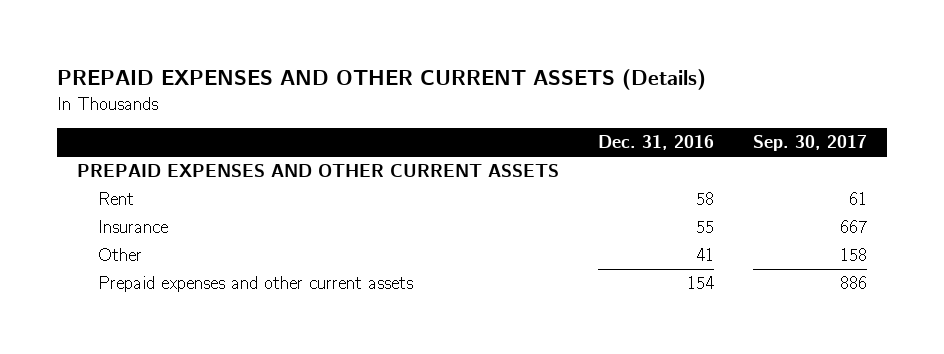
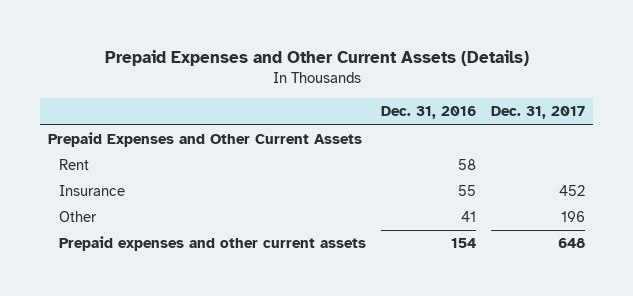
[57,69,707,91] PREPAID EXPENSES AND OTHER CURRENT ASSETS (Details) -> [104,50,529,67] Prepaid Expenses and Other Current Assets (Details)
[753,135,868,152] Sep. 30, 2017 -> none
none -> [491,106,586,120] Dec. 31, 2017
[76,164,559,178] PREPAID EXPENSES AND OTHER CURRENT ASSETS -> [47,132,362,148] Prepaid Expenses and Other Current Assets

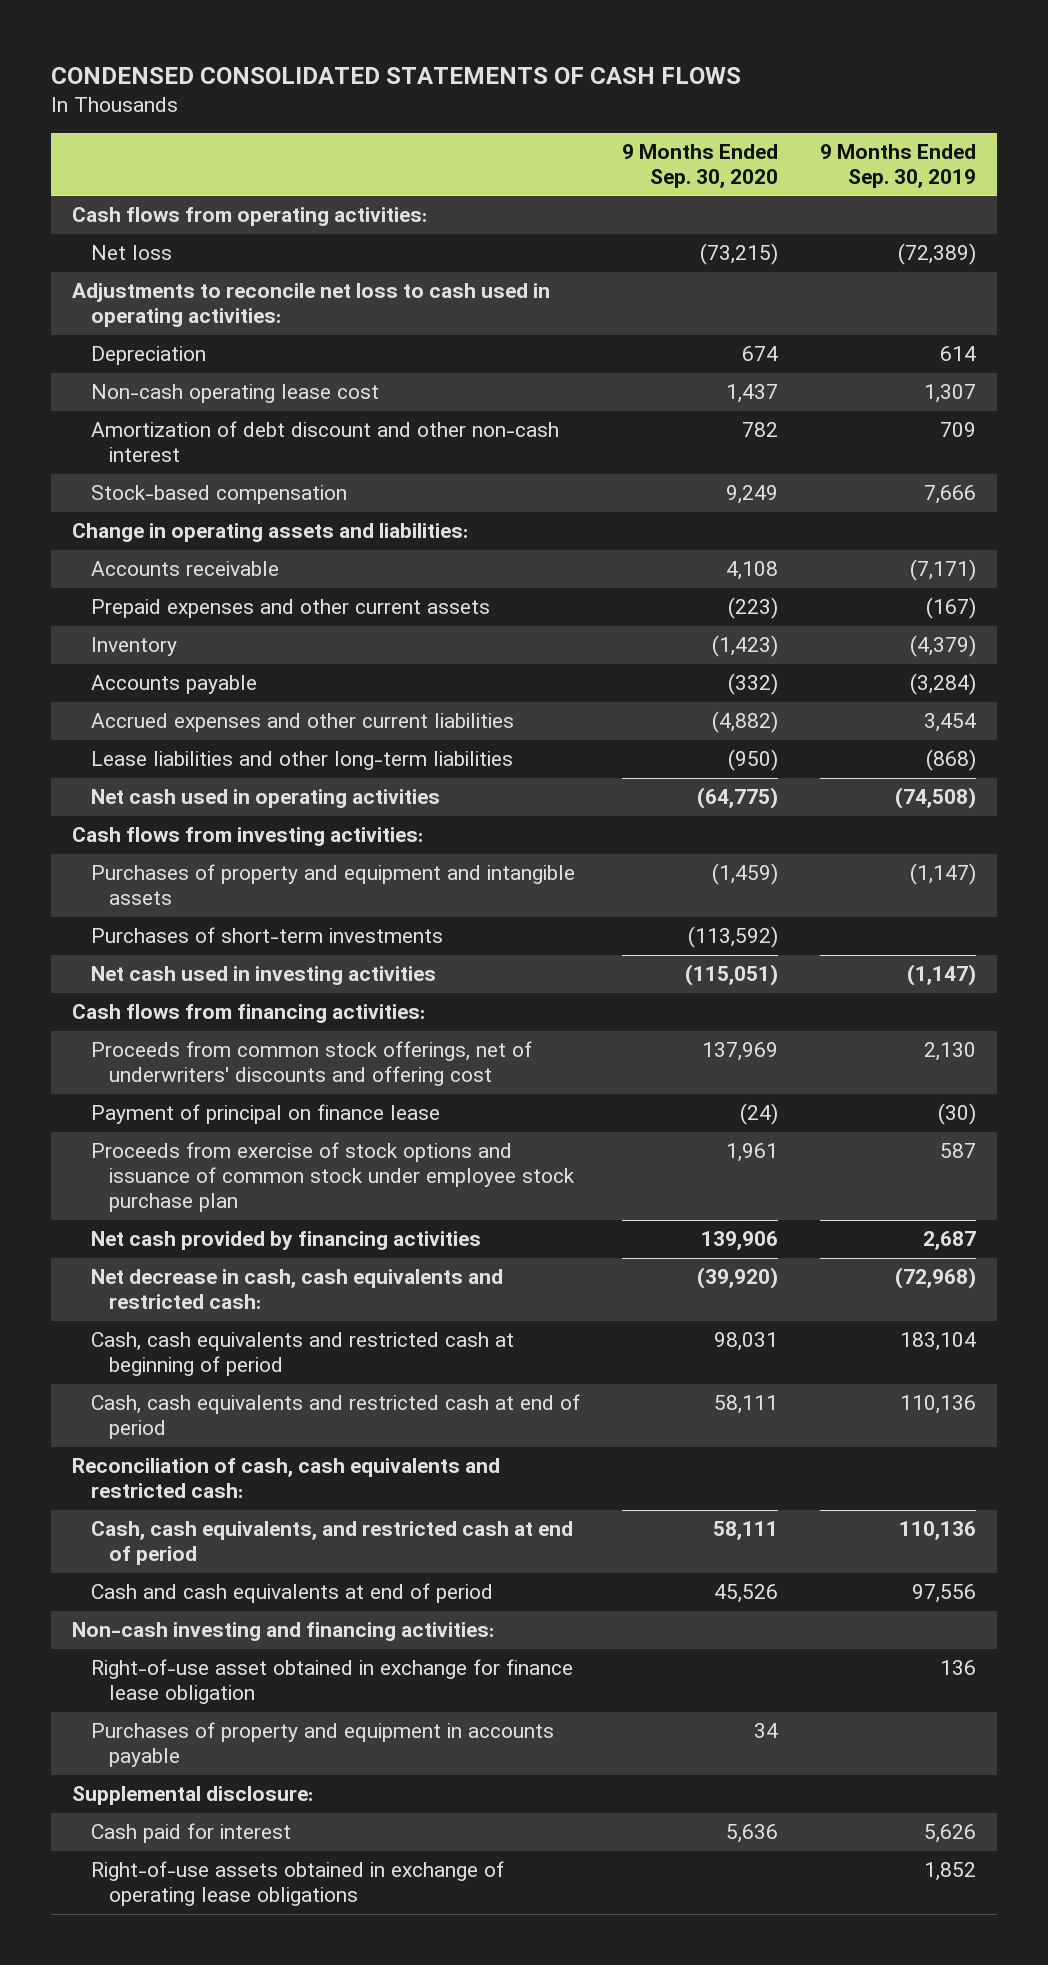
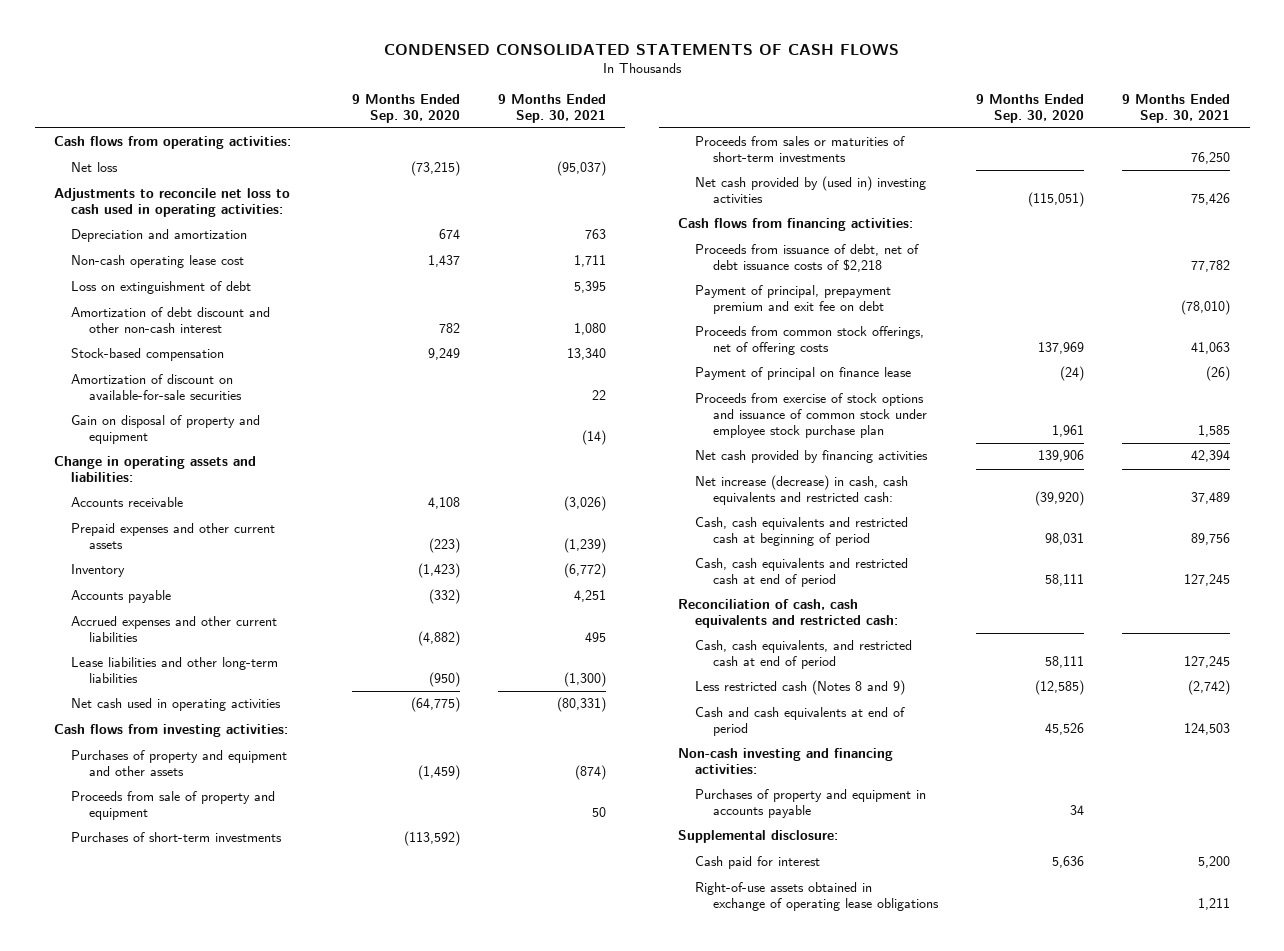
[819,143,976,188] 9 Months Ended Sep. 30, 2019 -> none
none -> [498,93,607,123] 9 Months Ended Sep. 30, 2021
[90,346,206,366] Depreciation -> [71,229,248,243] Depreciation and amortization
none -> [71,281,252,295] Loss on extinguishment of debt
none -> [71,374,243,401] Amortization of discount on available-for-sale securities
none -> [71,415,261,445] Gain on disposal of property and equipment
[90,864,575,906] Purchases of property and equipment and intangible assets -> [71,750,288,777] Purchases of property and equipment and other assets
none -> [71,791,276,821] Proceeds from sale of property and equipment
none -> [695,136,906,163] Proceeds from sales or maturities of short-term investments
[90,966,436,986] Net cash used in investing activities -> [695,176,927,204] Net cash provided by (used in) investing activities
none -> [695,244,920,273] Proceeds from issuance of debt, net of debt issuance costs of $2,218
none -> [695,285,892,315] Payment of principal, prepayment premium and exit fee on debt
[90,1041,532,1087] Proceeds from common stock offerings, net of underwriters' discounts and offering cost -> [695,326,925,356] Proceeds from common stock offerings, net of offering costs
[90,1269,503,1310] Net decrease in cash, cash equivalents and restricted cash: -> [695,475,909,506] Net increase (decrease) in cash, cash equivalents and restricted cash:
none -> [695,680,906,696] Less restricted cash (Notes 8 and 9)
[90,1659,573,1705] Right-of-use asset obtained in exchange for finance lease obligation -> none

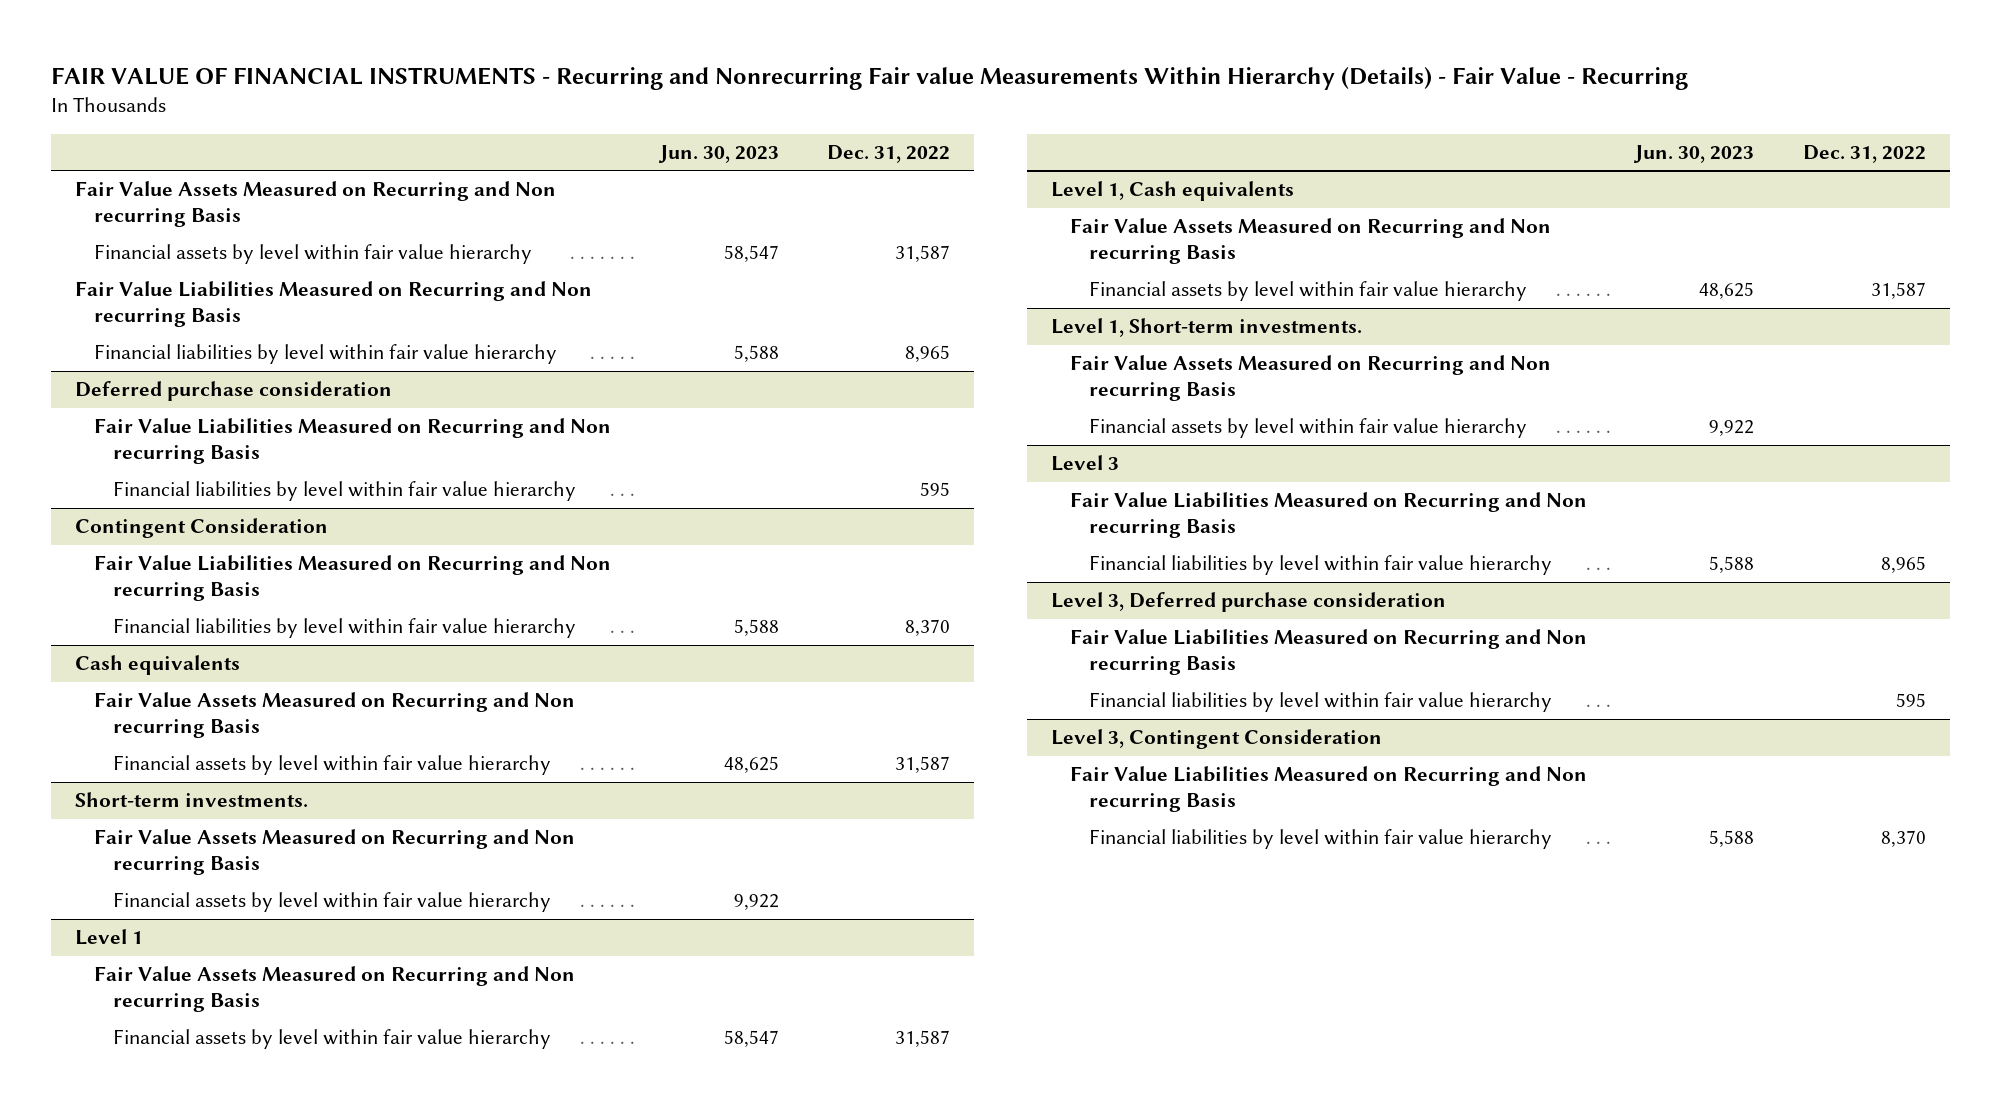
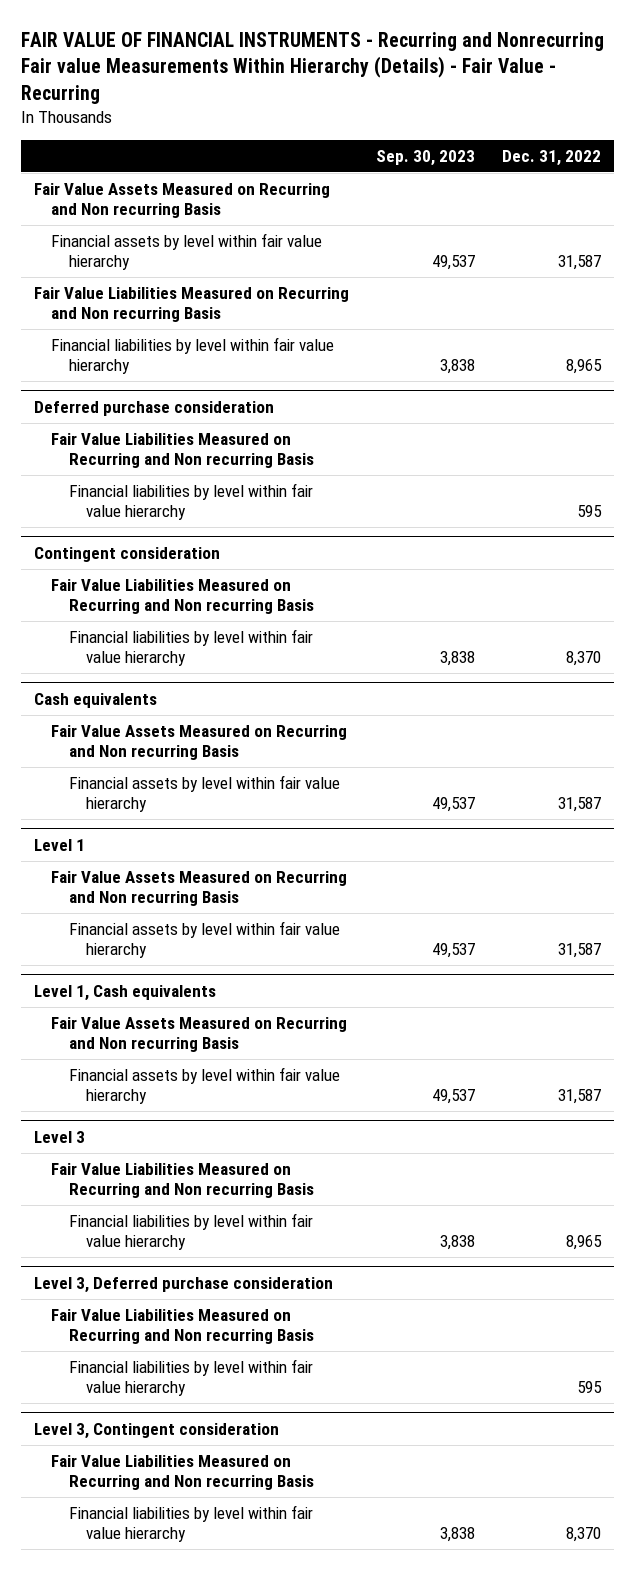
[657,144,779,163] Jun. 30, 2023 -> none
none -> [375,149,475,166] Sep. 30, 2023
[75,518,329,539] Contingent Consideration -> [34,547,221,563] Contingent consideration
[75,792,309,808] Short-term investments. -> none
[94,829,576,876] Fair Value Assets Measured on Recurring and Non recurring Basis -> none
[113,892,552,913] Financial assets by level within fair value hierarchy -> none
[1051,318,1363,338] Level 1, Short-term investments. -> none
[1069,355,1551,402] Fair Value Assets Measured on Recurring and Non recurring Basis -> none
[1088,418,1527,439] Financial assets by level within fair value hierarchy -> none
[1051,729,1383,750] Level 3, Contingent Consideration -> [34,1423,280,1440] Level 3, Contingent consideration

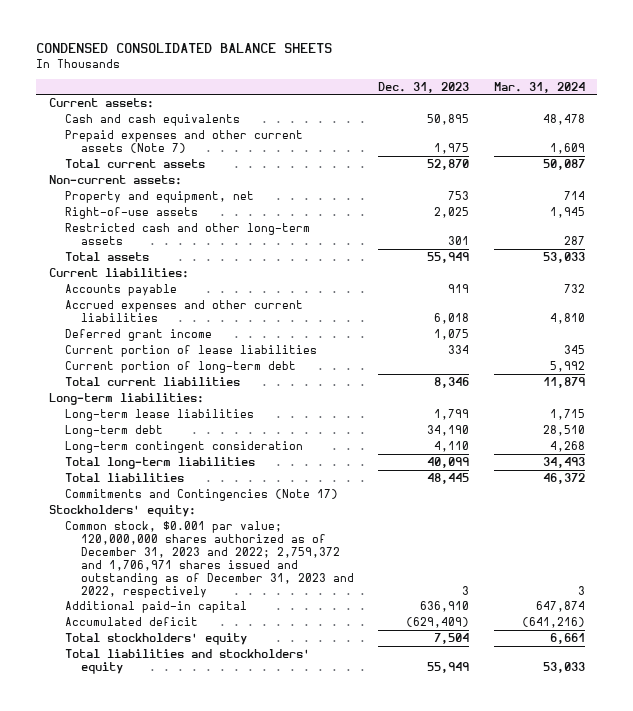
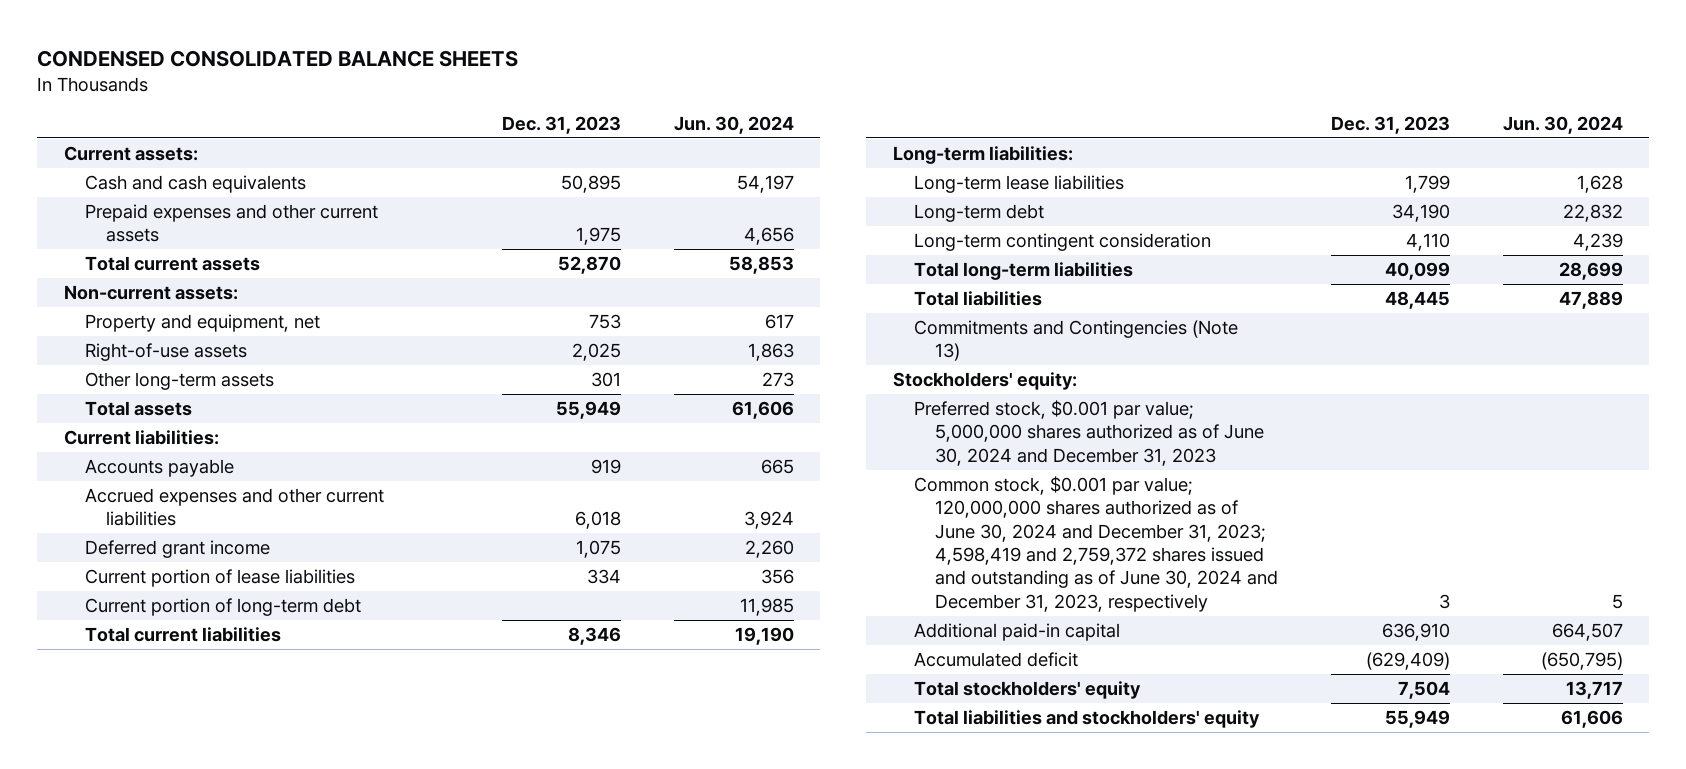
[493,81,585,93] Mar. 31, 2024 -> none
none -> [673,115,794,134] Jun. 30, 2024
[64,129,303,153] Prepaid expenses and other current assets (Note 7) -> [84,203,378,243] Prepaid expenses and other current assets
[64,222,310,245] Restricted cash and other long-term assets -> [84,371,274,390] Other long-term assets
[64,488,338,501] Commitments and Contingencies (Note 17) -> [913,319,1238,362] Commitments and Contingencies (Note 13)
none -> [913,399,1264,466] Preferred stock, $0.001 par value; 5,000,000 shares authorized as of June 30, 2024 and December 31, 2023
[64,520,354,598] Common stock, $0.001 par value; 120,000,000 shares authorized as of December 31, 2023 and 2022; 2,759,372 and 1,706,971 shares issued and outstanding as of December 31, 2023 and 2022, respectively -> [913,475,1278,612] Common stock, $0.001 par value; 120,000,000 shares authorized as of June 30, 2024 and December 31, 2023; 4,598,419 and 2,759,372 shares issued and outstanding as of June 30, 2024 and December 31, 2023, respectively

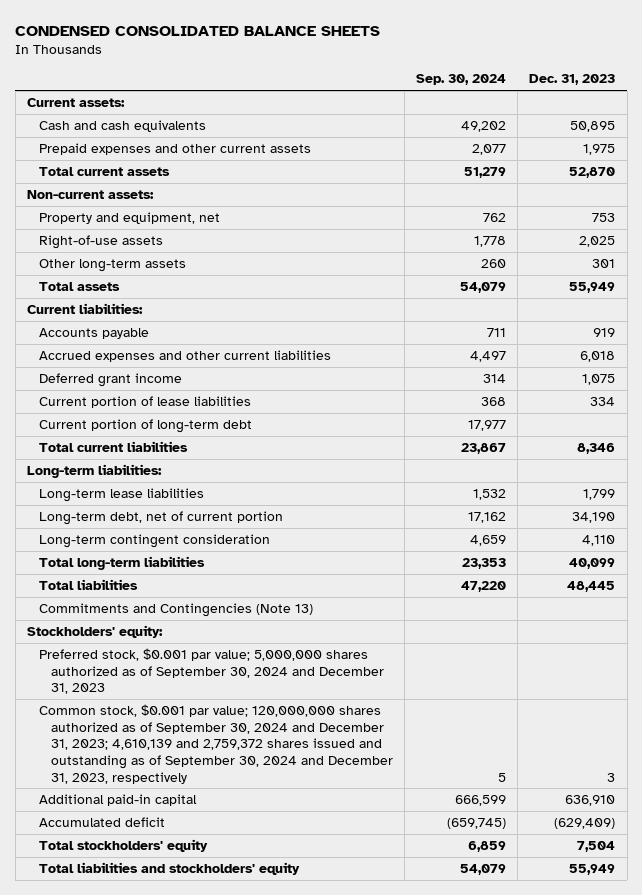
[673,115,794,134] Jun. 30, 2024 -> none
none -> [416,74,507,86] Sep. 30, 2024
[913,203,1044,222] Long-term debt -> [38,511,283,526] Long-term debt, net of current portion
[913,399,1264,466] Preferred stock, $0.001 par value; 5,000,000 shares authorized as of June 30, 2024 and December 31, 2023 -> [38,648,385,695] Preferred stock, $0.001 par value; 5,000,000 shares authorized as of September 30, 2024 and December 31, 2023
[913,475,1278,612] Common stock, $0.001 par value; 120,000,000 shares authorized as of June 30, 2024 and December 31, 2023; 4,598,419 and 2,759,372 shares issued and outstanding as of June 30, 2024 and December 31, 2023, respectively -> [38,704,394,784] Common stock, $0.001 par value; 120,000,000 shares authorized as of September 30, 2024 and December 31, 2023; 4,610,139 and 2,759,372 shares issued and outstanding as of September 30, 2024 and December 31, 2023, respectively

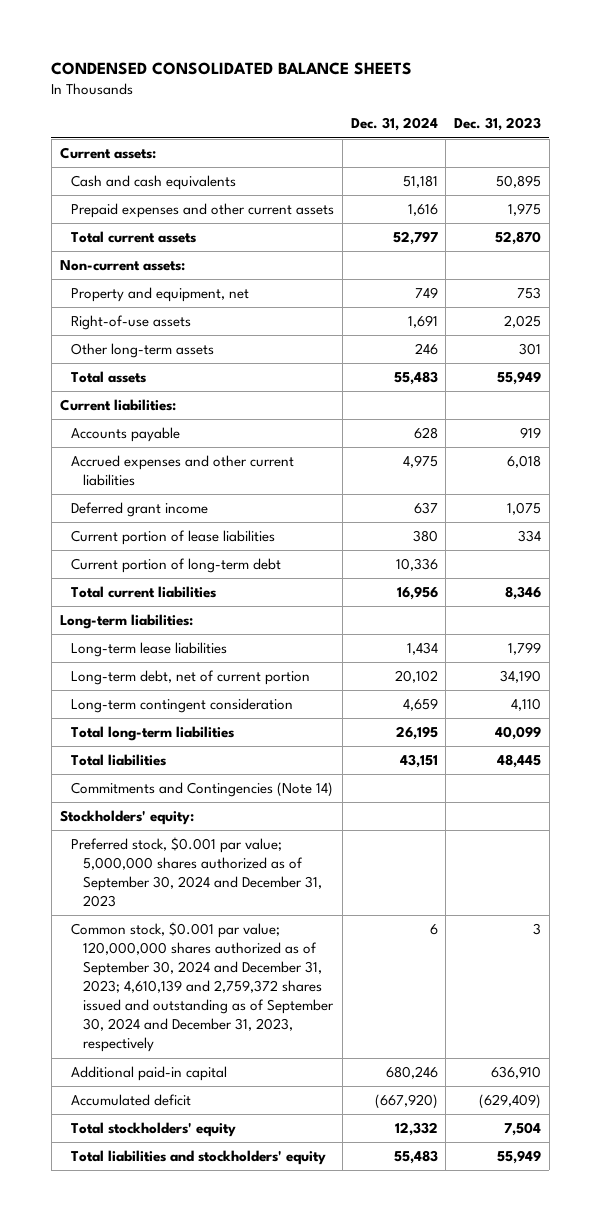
[416,74,507,86] Sep. 30, 2024 -> none
none -> [350,117,438,132] Dec. 31, 2024
[38,603,313,618] Commitments and Contingencies (Note 13) -> [71,782,334,798] Commitments and Contingencies (Note 14)

